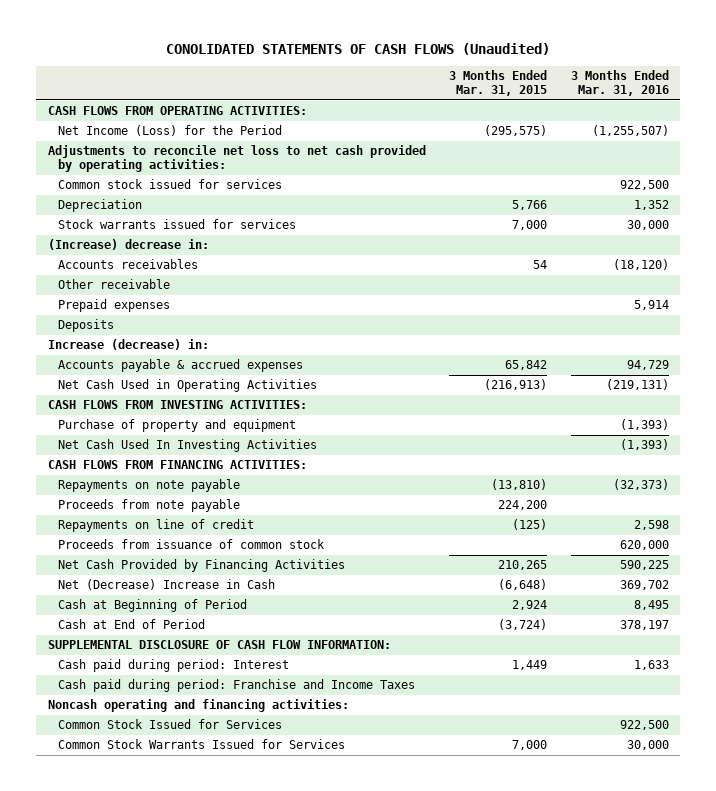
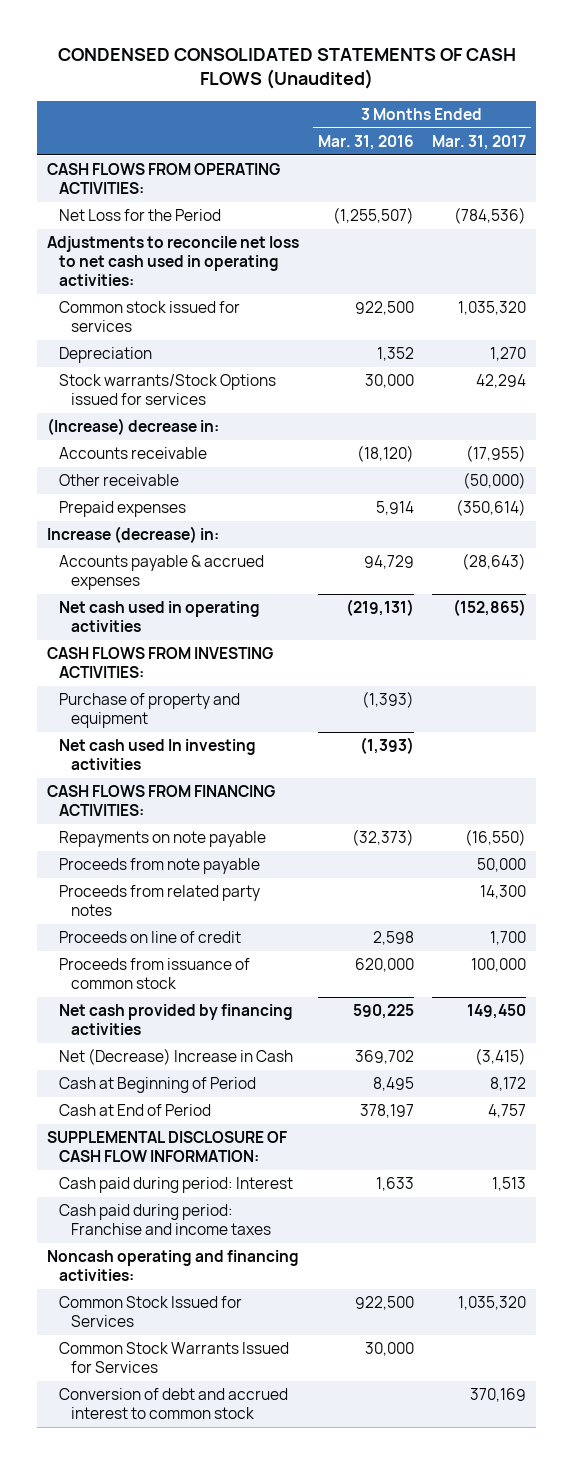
[166,43,551,56] CONOLIDATED STATEMENTS OF CASH FLOWS (Unaudited) -> [57,48,516,90] CONDENSED CONSOLIDATED STATEMENTS OF CASH FLOWS (Unaudited)
[449,70,548,96] 3 Months Ended Mar. 31, 2015 -> none
none -> [432,134,527,150] Mar. 31, 2017
[58,125,283,137] Net Income (Loss) for the Period -> [59,209,222,222] Net Loss for the Period
[47,145,426,172] Adjustments to reconcile net loss to net cash provided by operating activities: -> [46,236,299,287] Adjustments to reconcile net loss to net cash used in operating activities:
[58,219,297,230] Stock warrants issued for services -> [59,374,277,406] Stock warrants/Stock Options issued for services
[58,259,199,270] Accounts receivables -> [59,447,208,460] Accounts receivable
[58,319,115,333] Deposits -> none
[58,379,318,393] Net Cash Used in Operating Activities -> [59,601,261,633] Net cash used in operating activities
[58,439,318,453] Net Cash Used In Investing Activities -> [59,739,257,771] Net cash used In investing activities
none -> [59,885,261,917] Proceeds from related party notes
[58,519,255,533] Repayments on line of credit -> [59,931,242,944] Proceeds on line of credit
[58,559,346,573] Net Cash Provided by Financing Activities -> [59,1004,294,1036] Net cash provided by financing activities
[58,679,416,693] Cash paid during period: Franchise and Income Taxes -> [59,1204,272,1236] Cash paid during period: Franchise and income taxes
none -> [59,1388,289,1420] Conversion of debt and accrued interest to common stock

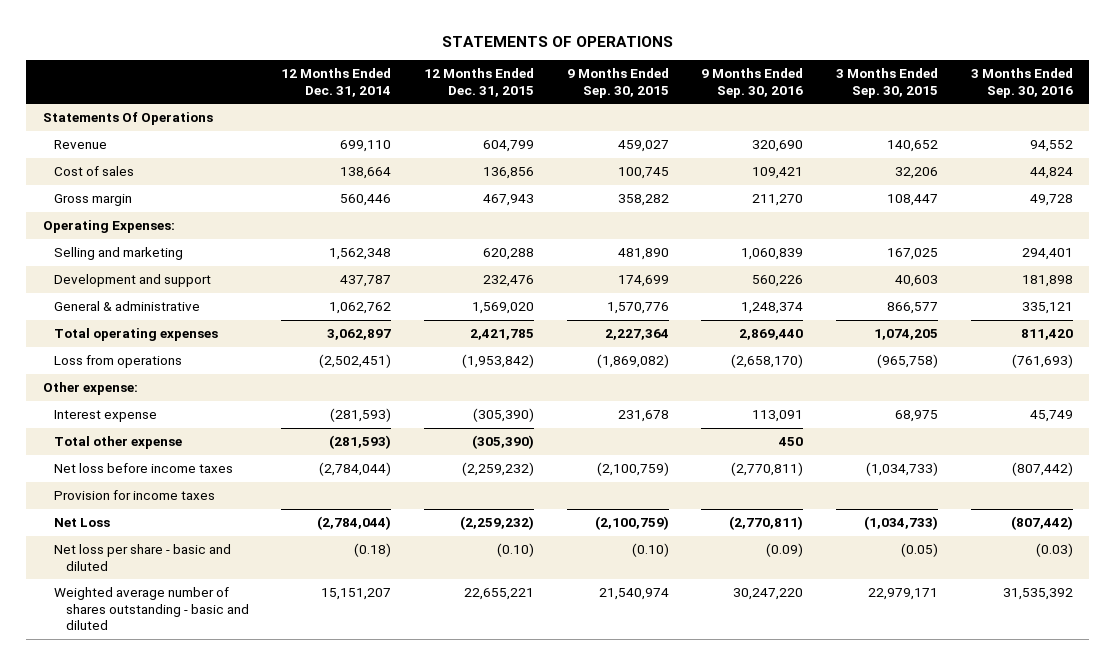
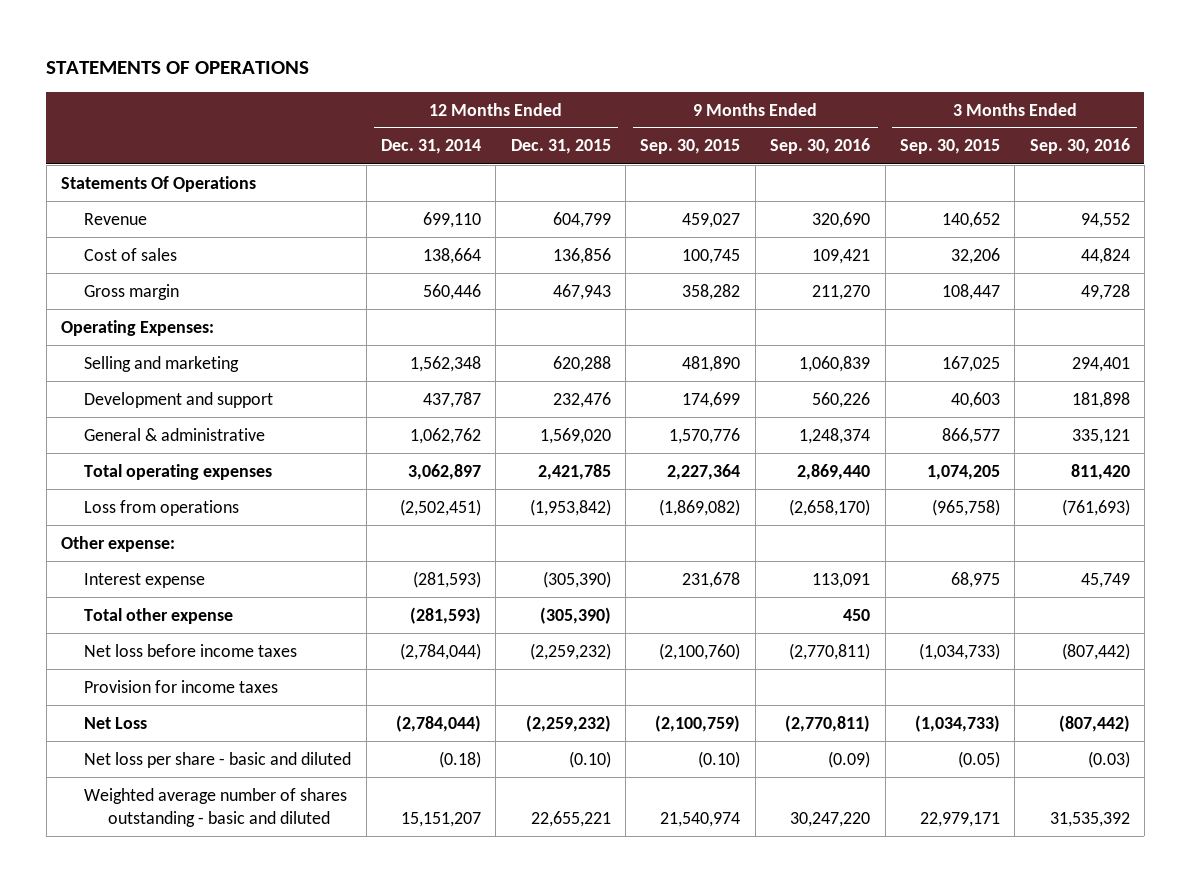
[596,462,669,477] (2,100,759) -> [659,642,741,660] (2,100,760)

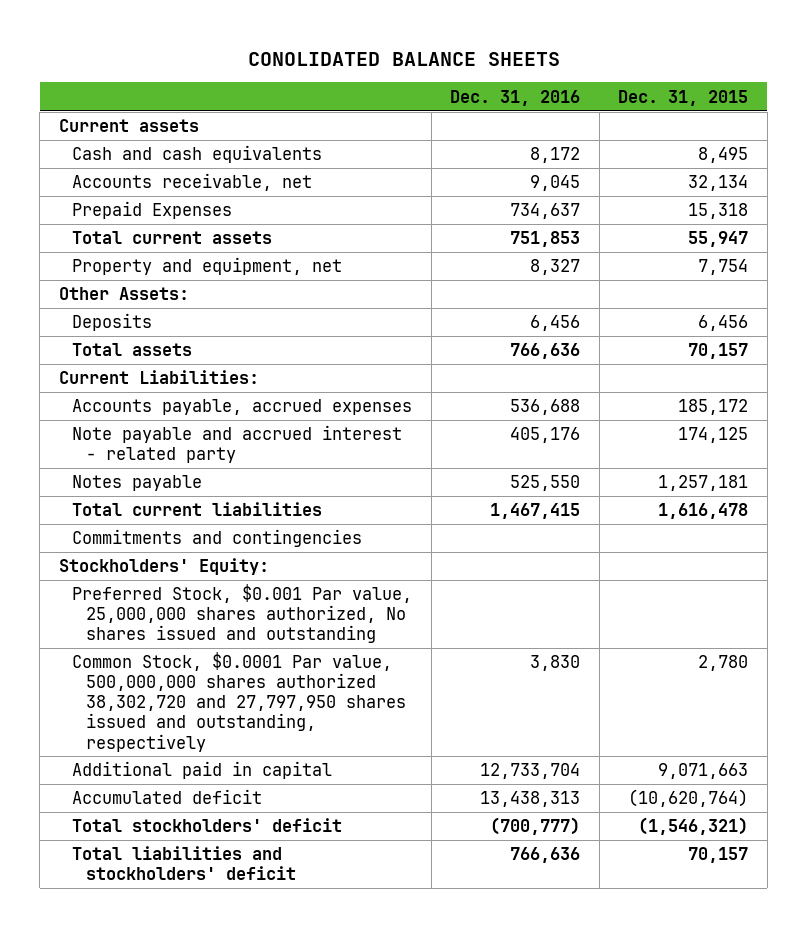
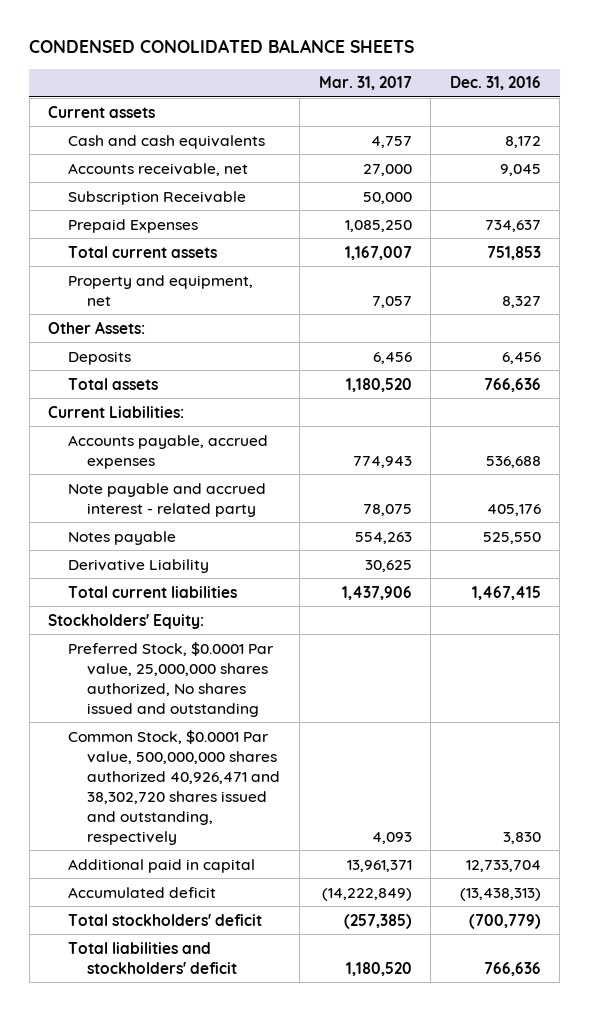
[247,51,560,66] CONOLIDATED BALANCE SHEETS -> [29,39,415,54] CONDENSED CONOLIDATED BALANCE SHEETS
[618,89,749,106] Dec. 31, 2015 -> none
none -> [318,76,412,91] Mar. 31, 2017
none -> [67,190,246,205] Subscription Receivable
none -> [67,558,209,573] Derivative Liability
[72,529,363,548] Commitments and contingencies -> none
[72,584,413,644] Preferred Stock, $0.001 Par value, 25,000,000 shares authorized, No shares issued and outstanding -> [67,641,274,717] Preferred Stock, $0.0001 Par value, 25,000,000 shares authorized, No shares issued and outstanding
[72,652,407,752] Common Stock, $0.0001 Par value, 500,000,000 shares authorized 38,302,720 and 27,797,950 shares issued and outstanding, respectively -> [67,729,281,845] Common Stock, $0.0001 Par value, 500,000,000 shares authorized 40,926,471 and 38,302,720 shares issued and outstanding, respectively
[480,791,581,808] 13,438,313 -> [459,887,541,901] (13,438,313)
[490,817,581,836] (700,777) -> [468,913,541,929] (700,779)

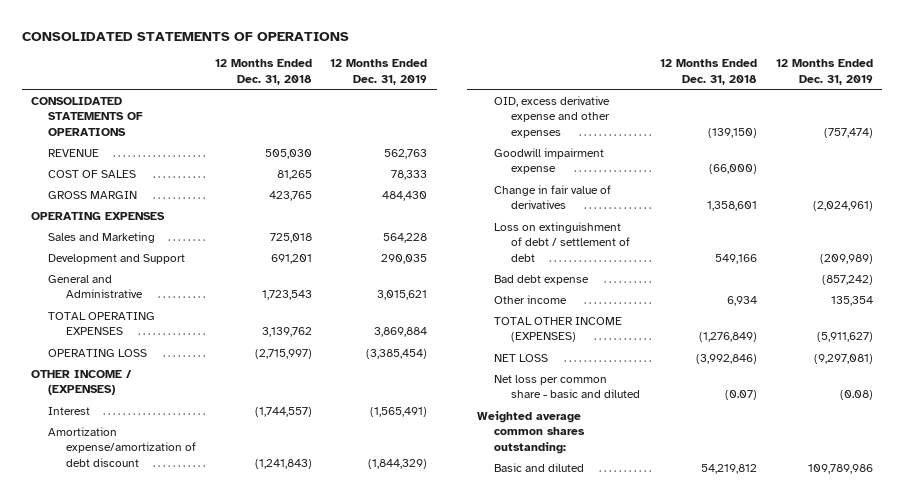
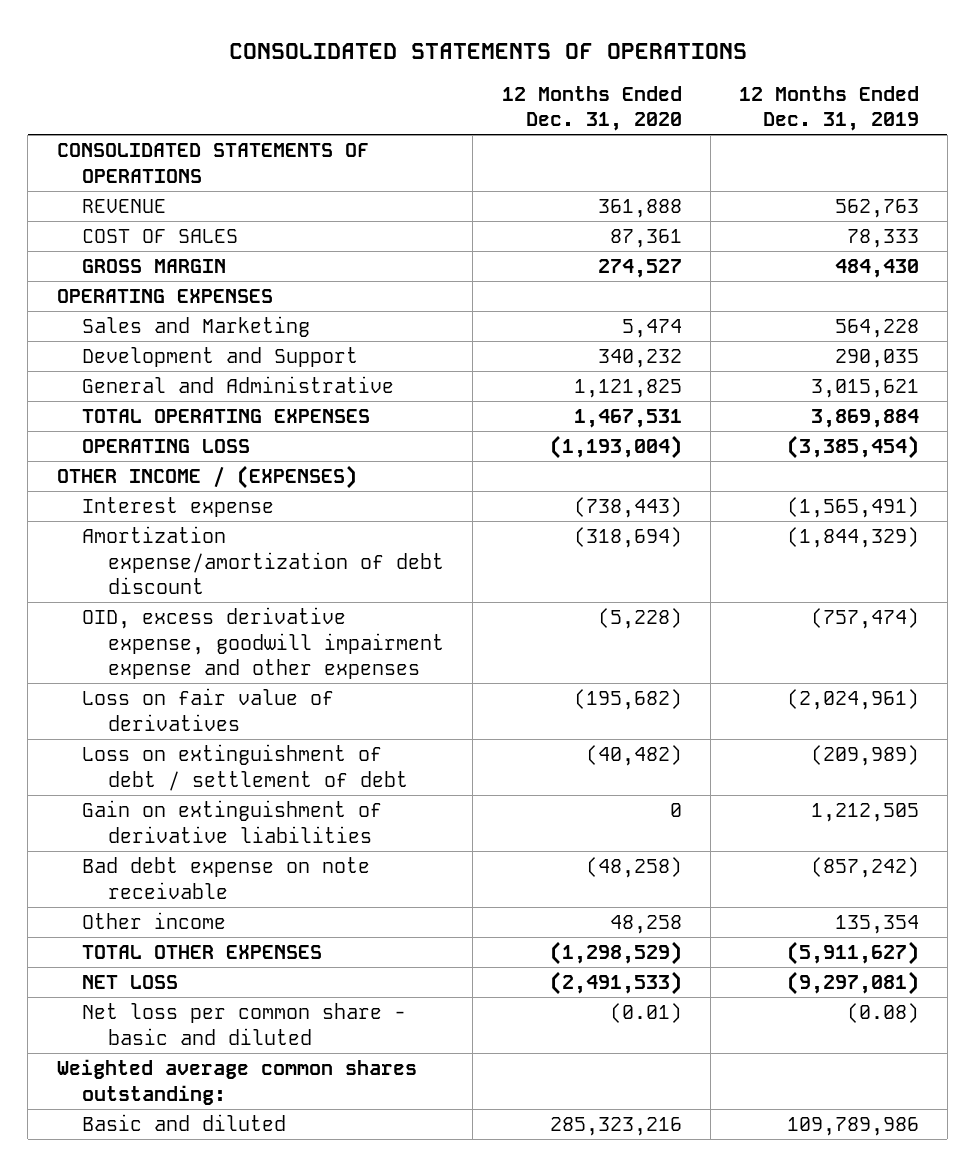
[214,59,312,86] 12 Months Ended Dec. 31, 2018 -> none
none -> [501,85,682,131] 12 Months Ended Dec. 31, 2020
[48,406,91,415] Interest -> [82,497,275,518] Interest expense
[493,147,604,175] Goodwill impairment expense -> none
[493,95,611,139] OID, excess derivative expense and other expenses -> [82,607,445,679] OID, excess derivative expense, goodwill impairment expense and other expenses
[493,184,611,210] Change in fair value of derivatives -> [82,688,335,731] Loss on fair value of derivatives
none -> [82,800,383,843] Gain on extinguishment of derivative liabilities
[493,274,589,285] Bad debt expense -> [82,857,371,899] Bad debt expense on note receivable
[493,316,622,343] TOTAL OTHER INCOME (EXPENSES) -> [82,945,323,960] TOTAL OTHER EXPENSES

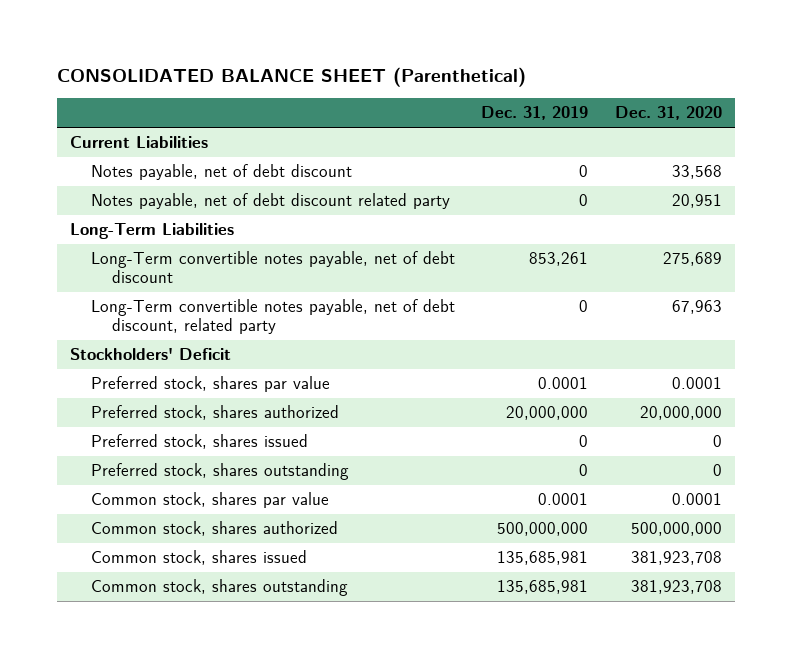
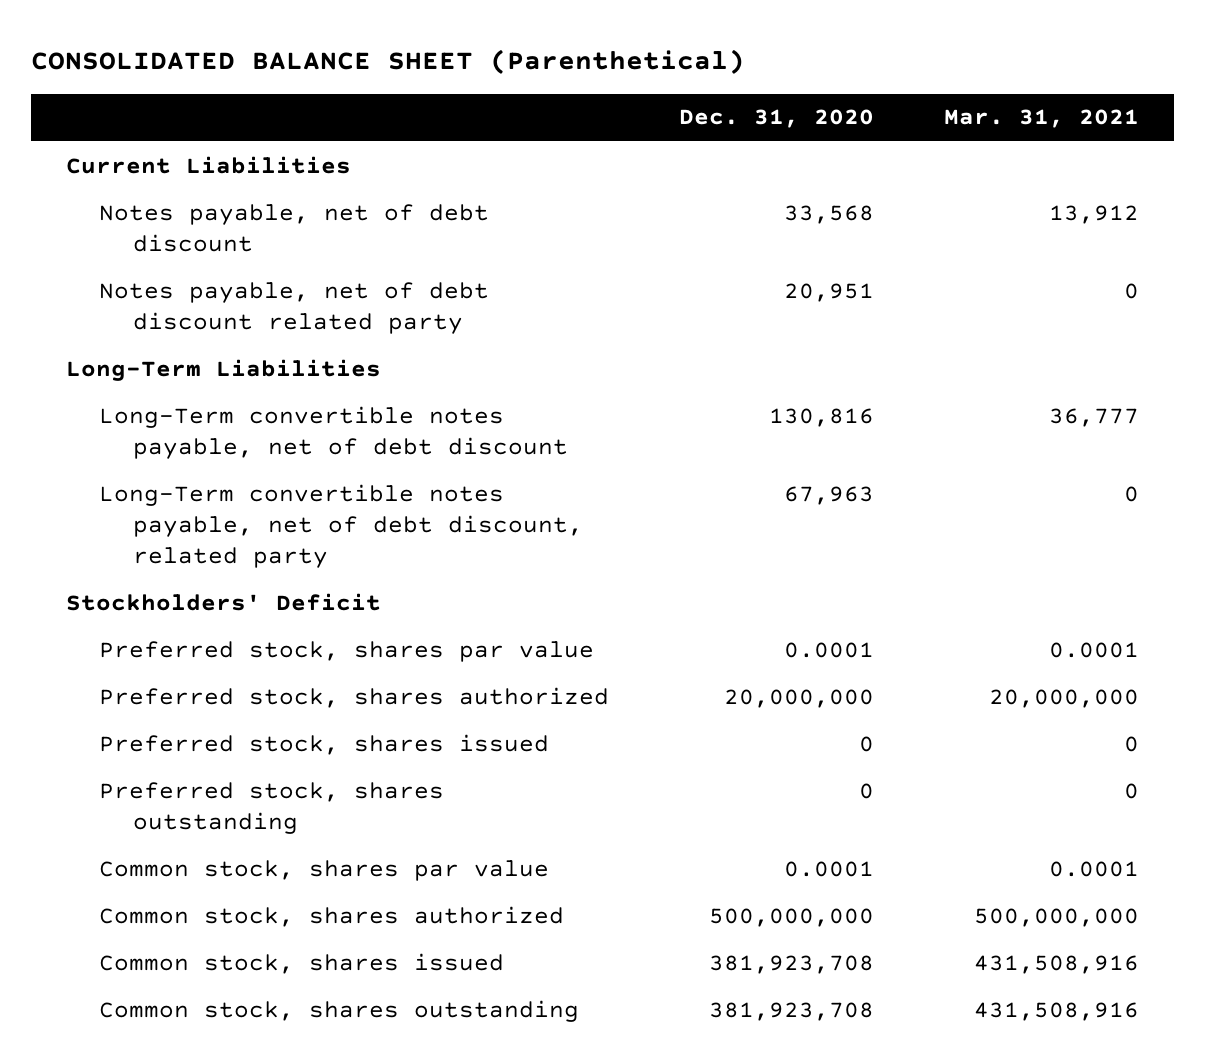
[481,106,589,121] Dec. 31, 2019 -> none
none -> [943,109,1139,129] Mar. 31, 2021
[662,252,722,267] 275,689 -> [769,407,875,427] 130,816

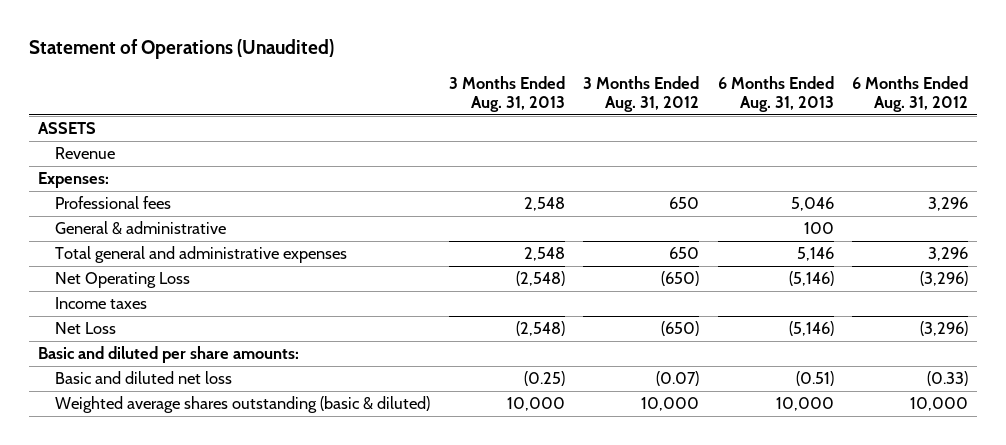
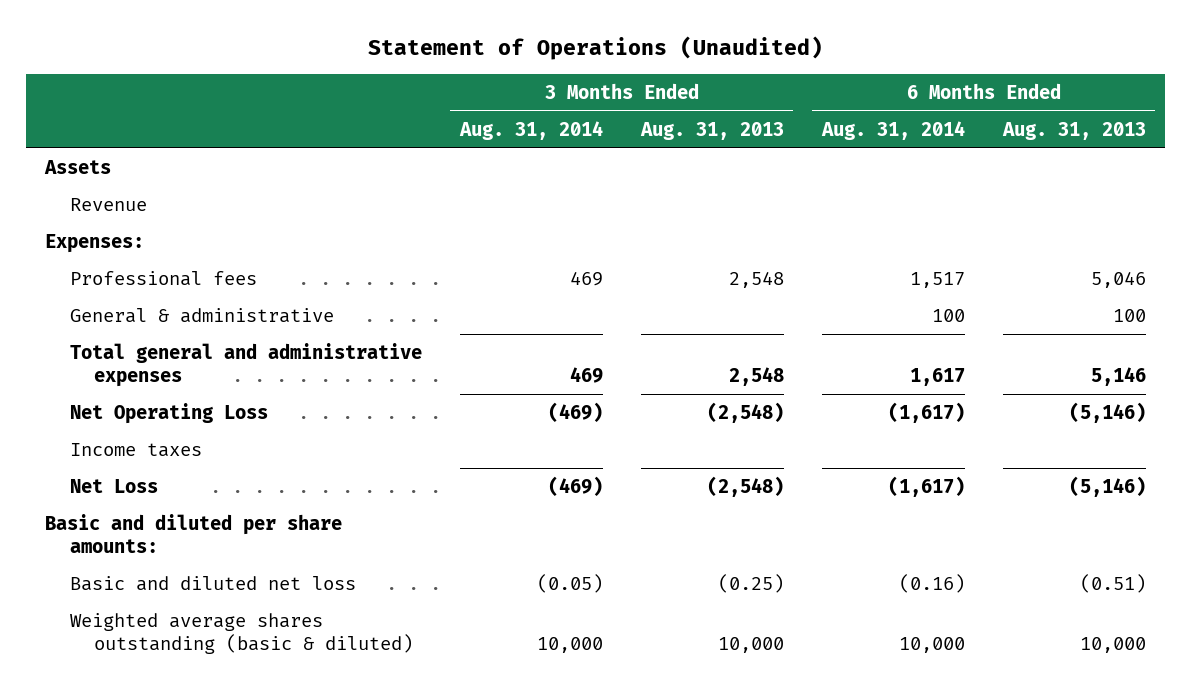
[583,75,700,112] 3 Months Ended Aug. 31, 2012 -> none
[852,75,969,112] 6 Months Ended Aug. 31, 2012 -> none
none -> [458,120,603,140] Aug. 31, 2014
none -> [820,120,965,140] Aug. 31, 2014
[38,122,97,135] ASSETS -> [44,160,112,175] Assets

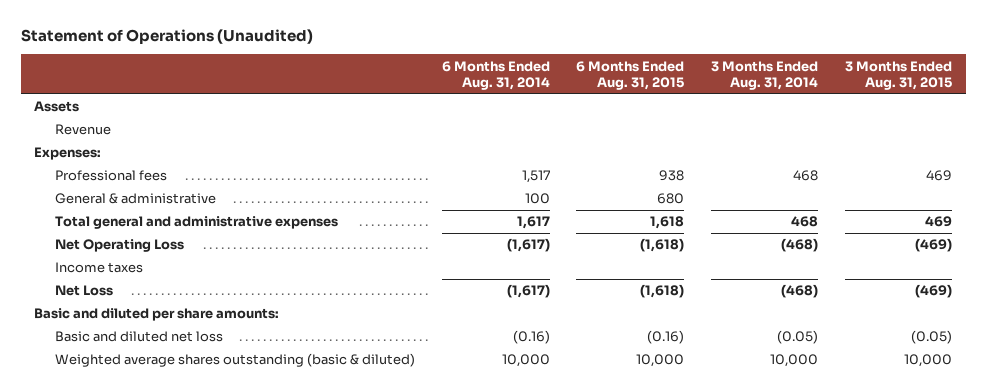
[639,121,784,140] Aug. 31, 2013 -> none
[1001,121,1146,140] Aug. 31, 2013 -> none
none -> [576,60,685,90] 6 Months Ended Aug. 31, 2015
none -> [845,60,953,90] 3 Months Ended Aug. 31, 2015
[569,271,603,287] 469 -> [793,170,819,182] 468
[569,367,603,384] 469 -> [791,216,819,228] 468
[547,402,603,423] (469) -> [781,238,819,253] (468)
[547,476,603,497] (469) -> [781,284,819,299] (468)

